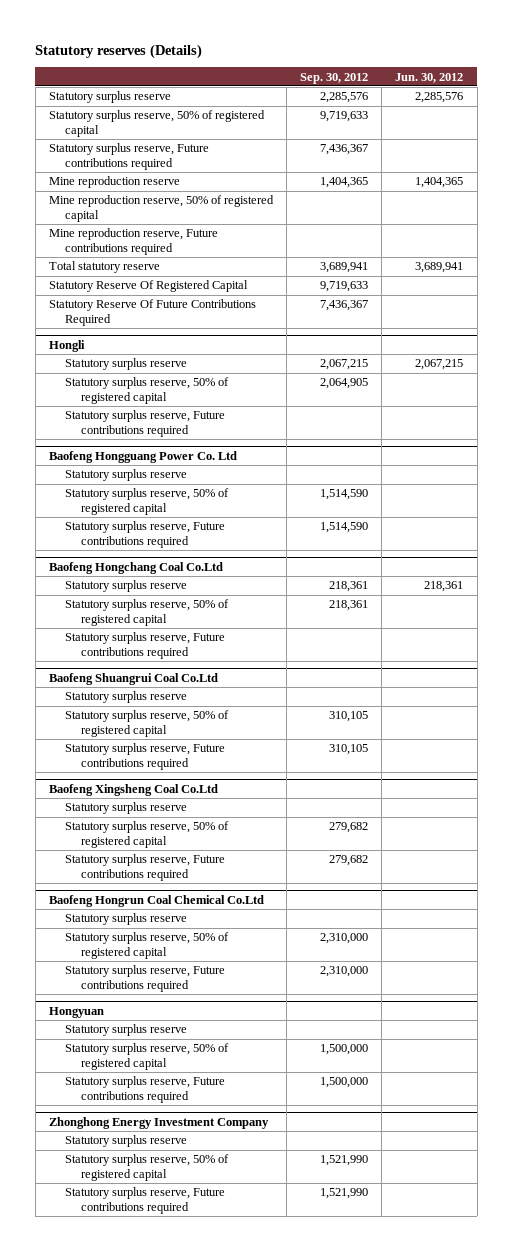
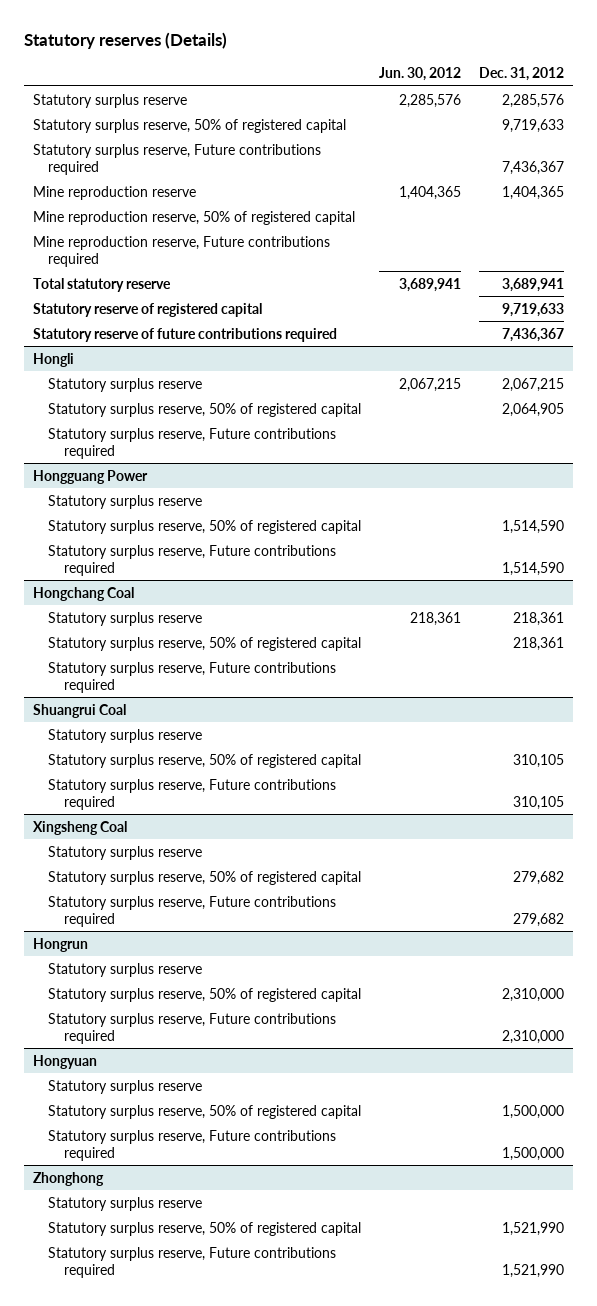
[300,72,369,84] Sep. 30, 2012 -> none
none -> [478,67,564,82] Dec. 31, 2012
[48,280,248,293] Statutory Reserve Of Registered Capital -> [32,302,262,317] Statutory reserve of registered capital
[48,299,256,326] Statutory Reserve Of Future Contributions Required -> [32,327,337,342] Statutory reserve of future contributions required
[48,450,237,463] Baofeng Hongguang Power Co. Ltd -> [32,469,148,484] Hongguang Power
[48,561,223,574] Baofeng Hongchang Coal Co.Ltd -> [32,586,134,601] Hongchang Coal
[48,672,218,685] Baofeng Shuangrui Coal Co.Ltd -> [32,703,126,718] Shuangrui Coal
[48,783,218,796] Baofeng Xingsheng Coal Co.Ltd -> [32,820,127,835] Xingsheng Coal
[48,894,264,907] Baofeng Hongrun Coal Chemical Co.Ltd -> [32,937,88,952] Hongrun
[48,1116,269,1129] Zhonghong Energy Investment Company -> [32,1171,104,1186] Zhonghong

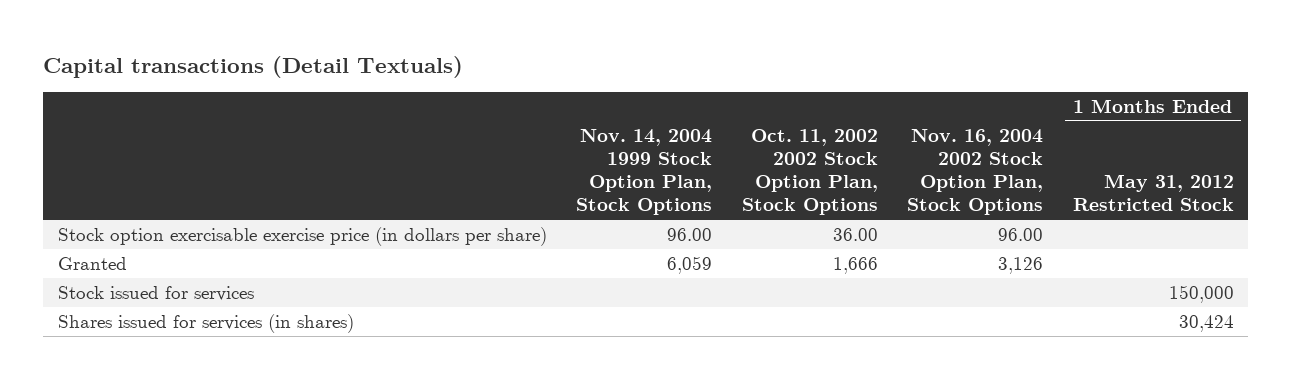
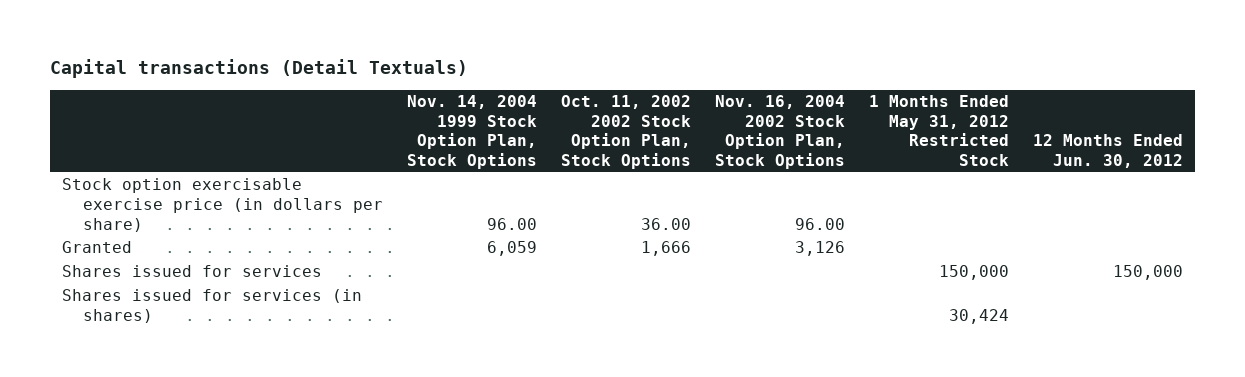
none -> [1032,134,1183,168] 12 Months Ended Jun. 30, 2012
[57,286,254,302] Stock issued for services -> [62,265,323,278] Shares issued for services

